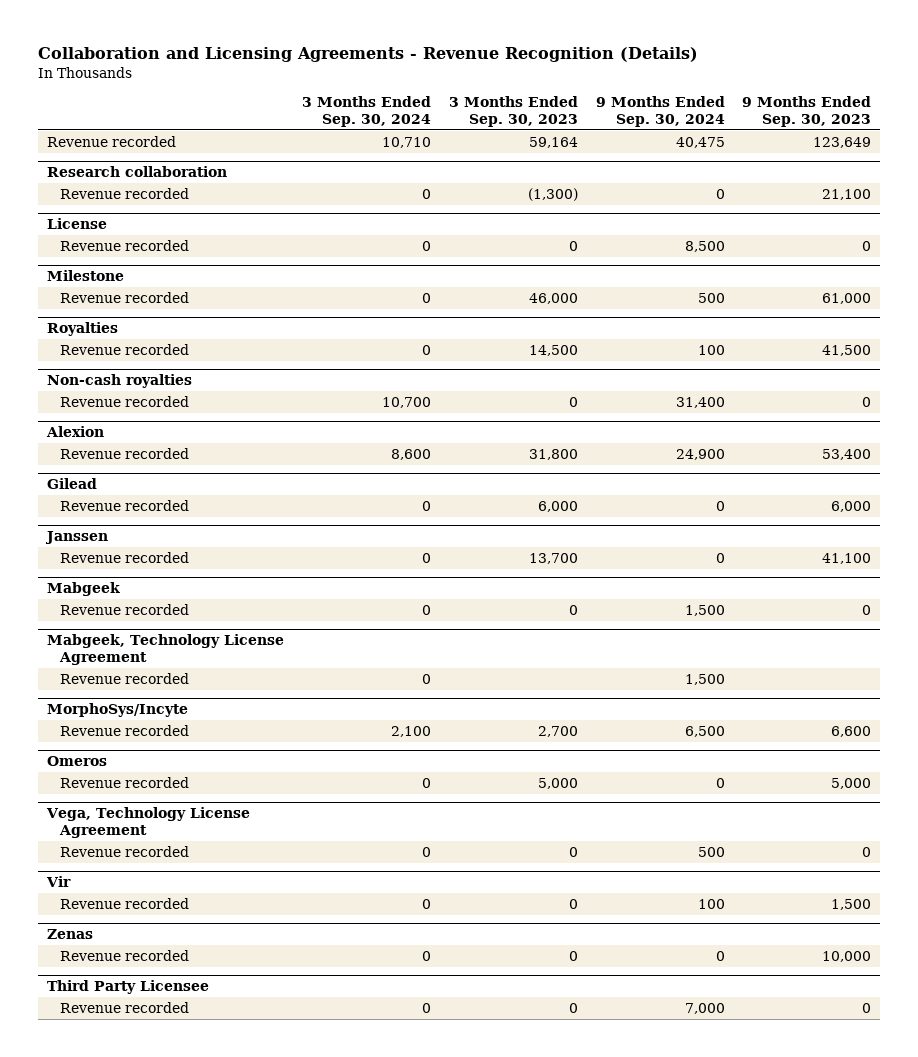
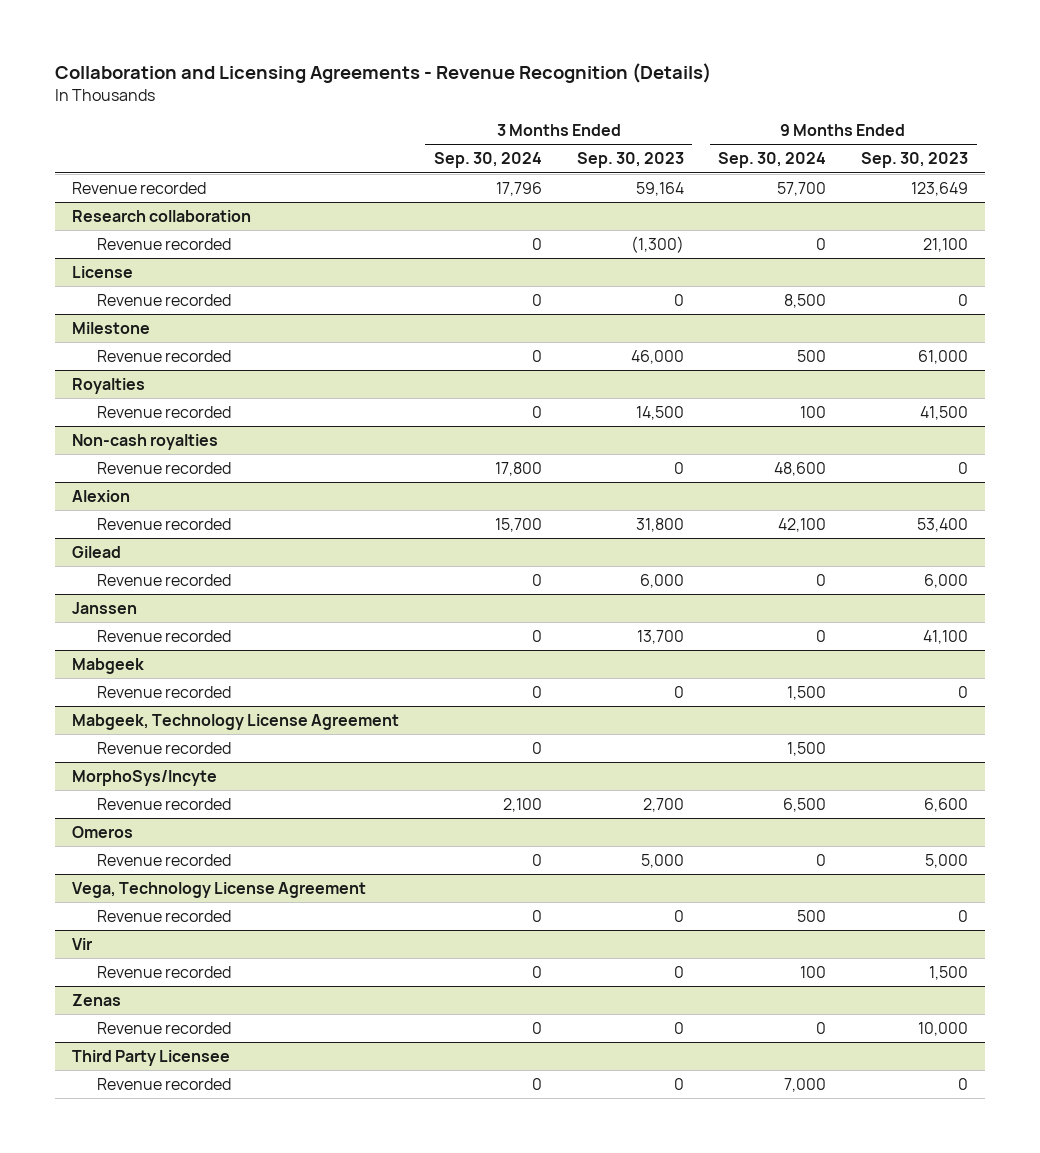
[381,136,431,148] 10,710 -> [495,181,542,196] 17,796
[675,136,725,148] 40,475 -> [777,181,827,196] 57,700
[381,396,431,408] 10,700 -> [494,461,542,476] 17,800
[675,396,725,408] 31,400 -> [774,461,827,476] 48,600
[390,448,431,460] 8,600 -> [494,517,542,532] 15,700
[675,448,725,460] 24,900 -> [778,517,827,532] 42,100

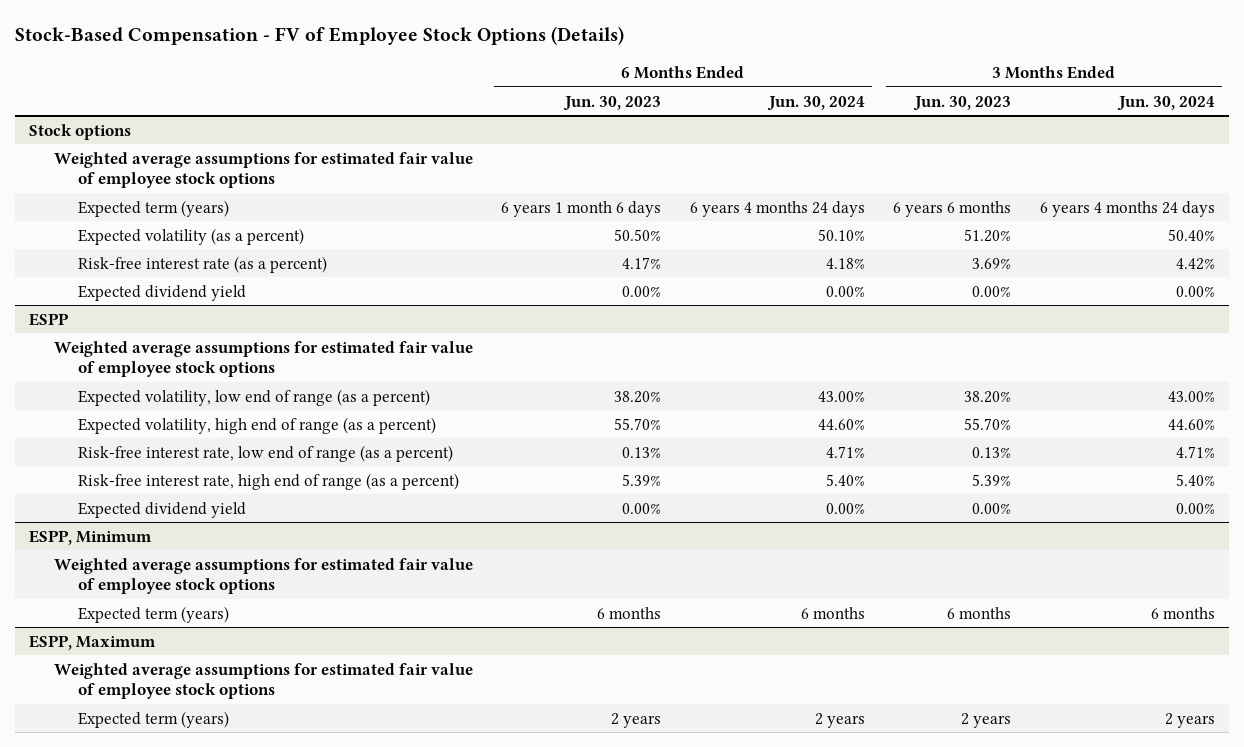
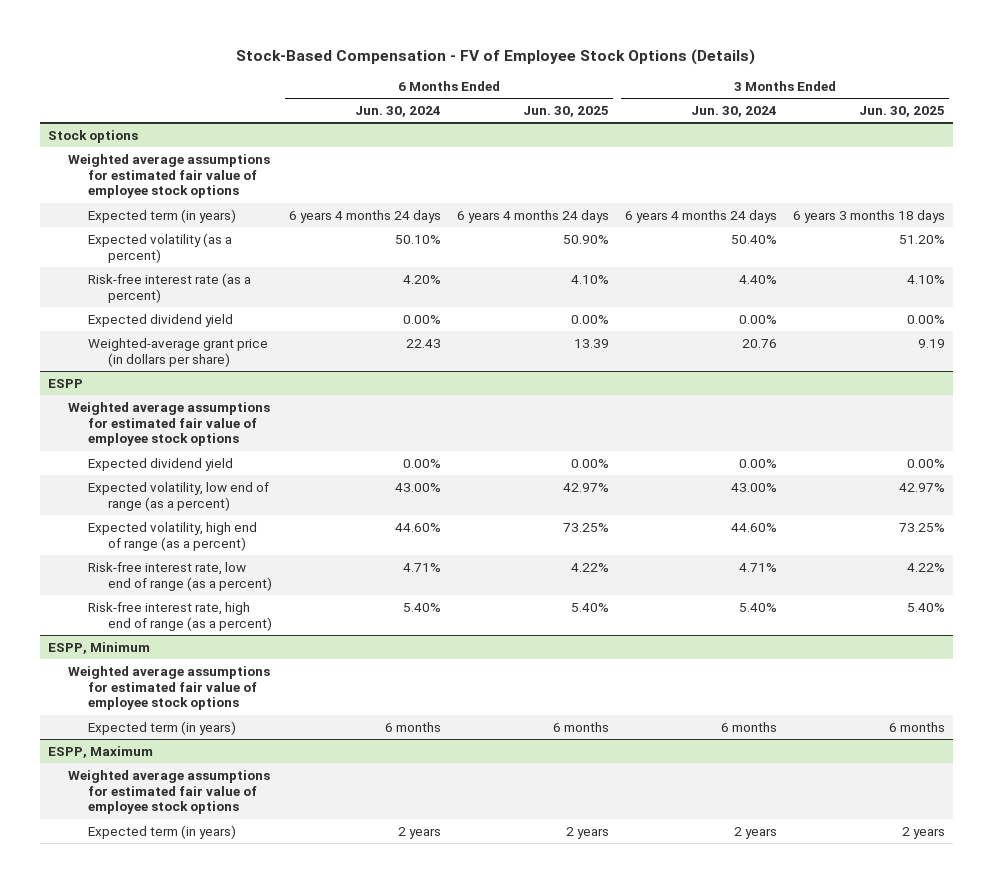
[563,95,662,111] Jun. 30, 2023 -> none
[913,95,1012,111] Jun. 30, 2023 -> none
none -> [522,105,609,117] Jun. 30, 2025
none -> [858,105,945,117] Jun. 30, 2025
[78,199,230,217] Expected term (years) -> [88,208,237,223] Expected term (in years)
[825,257,865,269] 4.18% -> [402,274,441,284] 4.20%
[1176,257,1216,270] 4.42% -> [738,274,777,284] 4.40%
none -> [88,337,269,367] Weighted-average grant price (in dollars per share)
[78,501,247,518] Expected dividend yield -> [88,457,234,471] Expected dividend yield
[78,605,230,623] Expected term (years) -> [88,720,237,735] Expected term (in years)
[78,710,230,728] Expected term (years) -> [88,824,237,839] Expected term (in years)

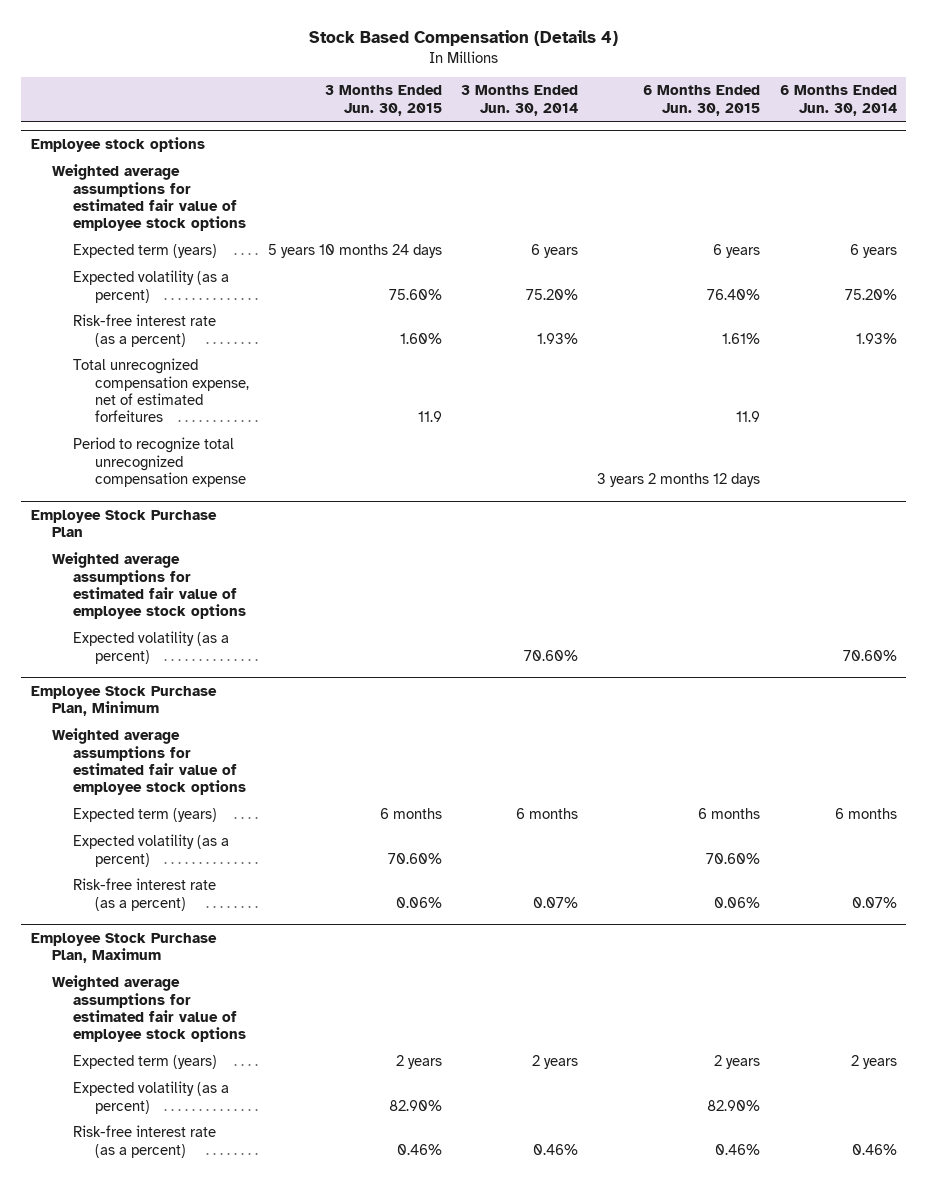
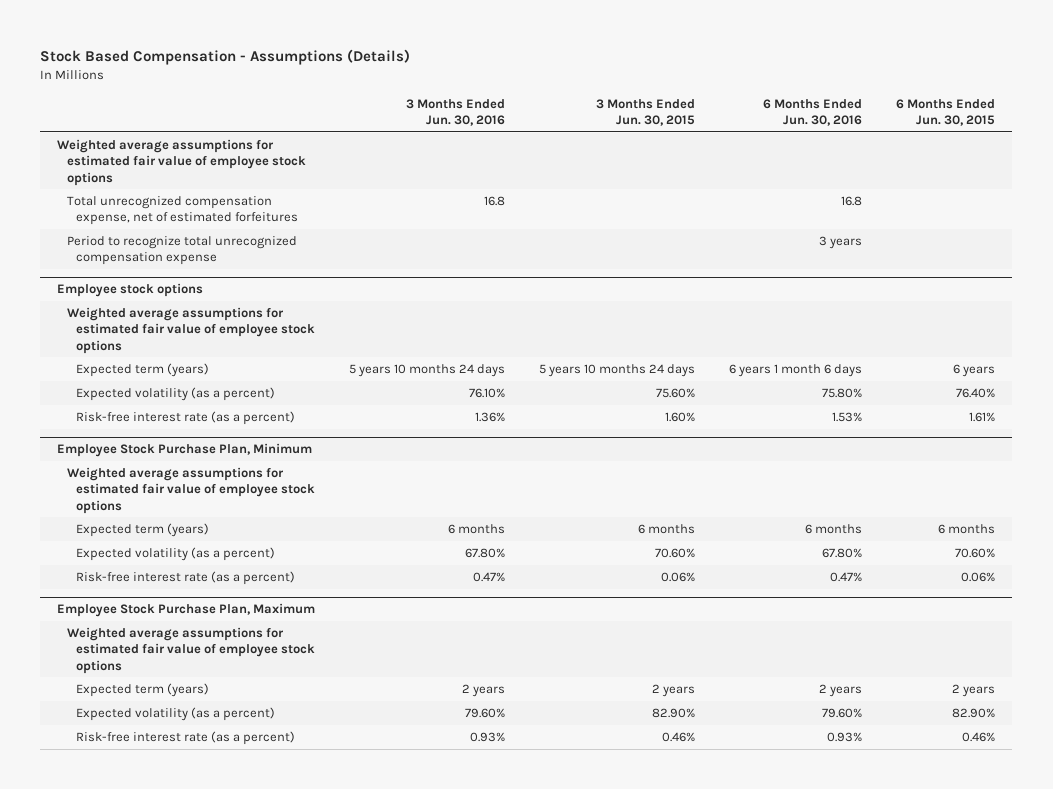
[308,30,618,47] Stock Based Compensation (Details 4) -> [40,48,411,65] Stock Based Compensation - Assumptions (Details)
[461,85,579,116] 3 Months Ended Jun. 30, 2014 -> none
[779,85,897,116] 6 Months Ended Jun. 30, 2014 -> none
none -> [406,98,506,127] 3 Months Ended Jun. 30, 2016
none -> [763,98,863,127] 6 Months Ended Jun. 30, 2016
none -> [57,138,306,186] Weighted average assumptions for estimated fair value of employee stock options
none -> [66,195,299,226] Total unrecognized compensation expense, net of estimated forfeitures
none -> [66,235,297,266] Period to recognize total unrecognized compensation expense
[73,358,249,423] Total unrecognized compensation expense, net of estimated forfeitures -> none
[73,437,246,487] Period to recognize total unrecognized compensation expense -> none
[30,510,217,538] Employee Stock Purchase Plan -> none
[52,552,247,620] Weighted average assumptions for estimated fair value of employee stock options -> none
[73,631,230,664] Expected volatility (as a percent) -> none

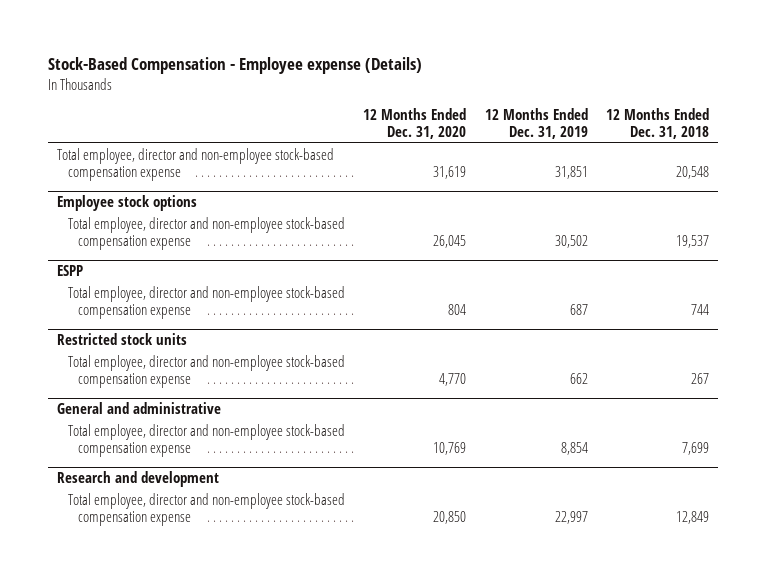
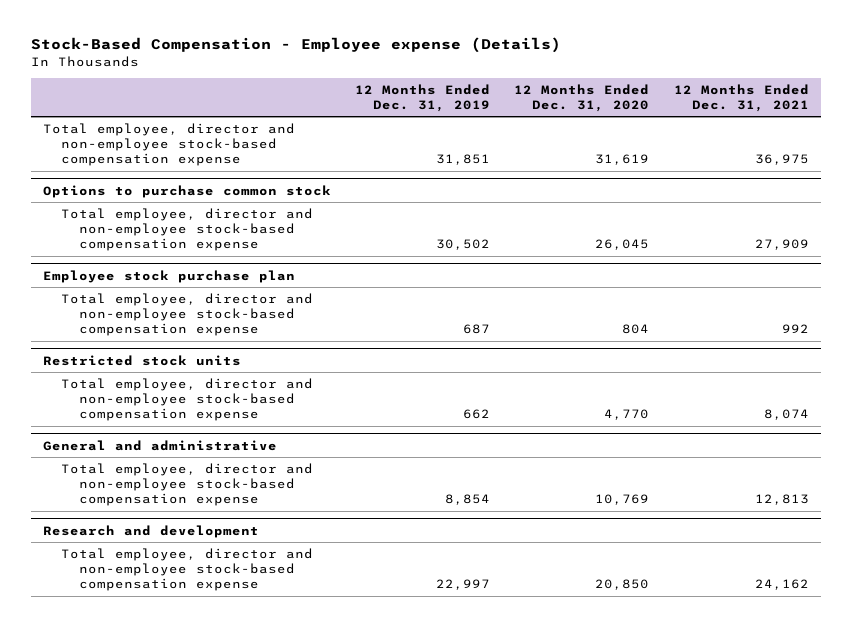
[606,107,710,139] 12 Months Ended Dec. 31, 2018 -> none
none -> [673,83,809,112] 12 Months Ended Dec. 31, 2021
[57,195,198,212] Employee stock options -> [42,184,331,198] Options to purchase common stock
[57,265,84,277] ESPP -> [42,269,295,283] Employee stock purchase plan

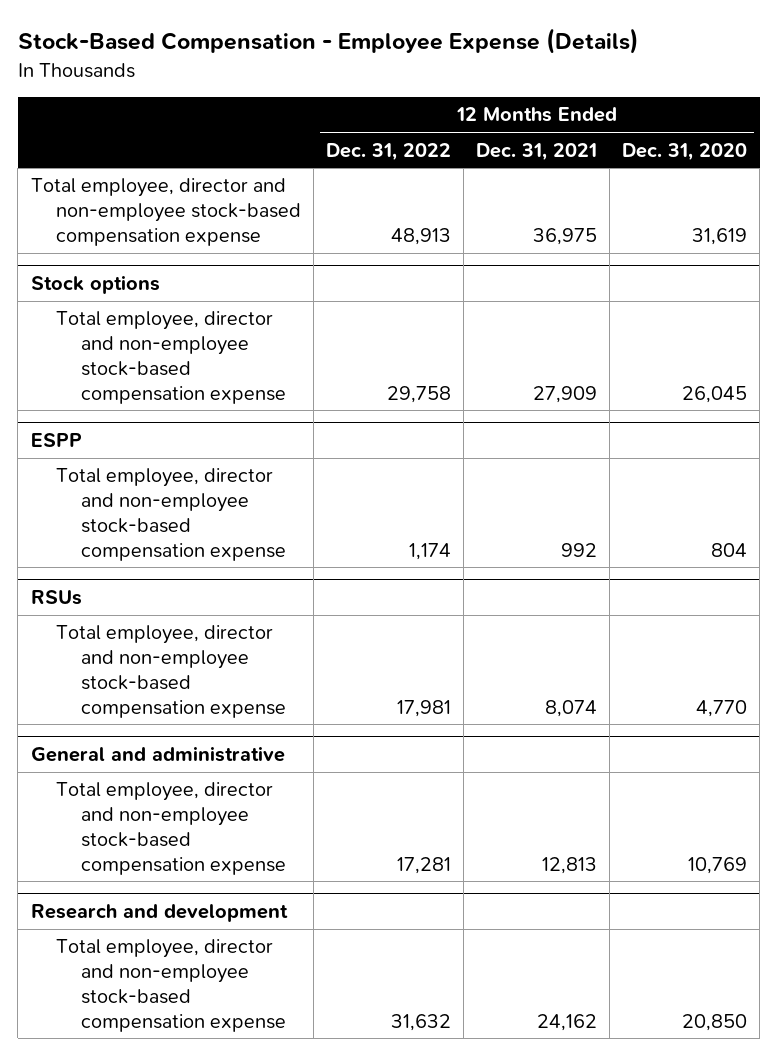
[30,37,561,54] Stock-Based Compensation - Employee expense (Details) -> [17,28,639,55] Stock-Based Compensation - Employee Expense (Details)
[355,83,491,112] 12 Months Ended Dec. 31, 2019 -> none
none -> [325,142,451,161] Dec. 31, 2022
[42,184,331,198] Options to purchase common stock -> [30,274,160,294] Stock options
[42,269,295,283] Employee stock purchase plan -> [30,432,82,447] ESPP
[42,354,241,366] Restricted stock units -> [30,589,82,605] RSUs

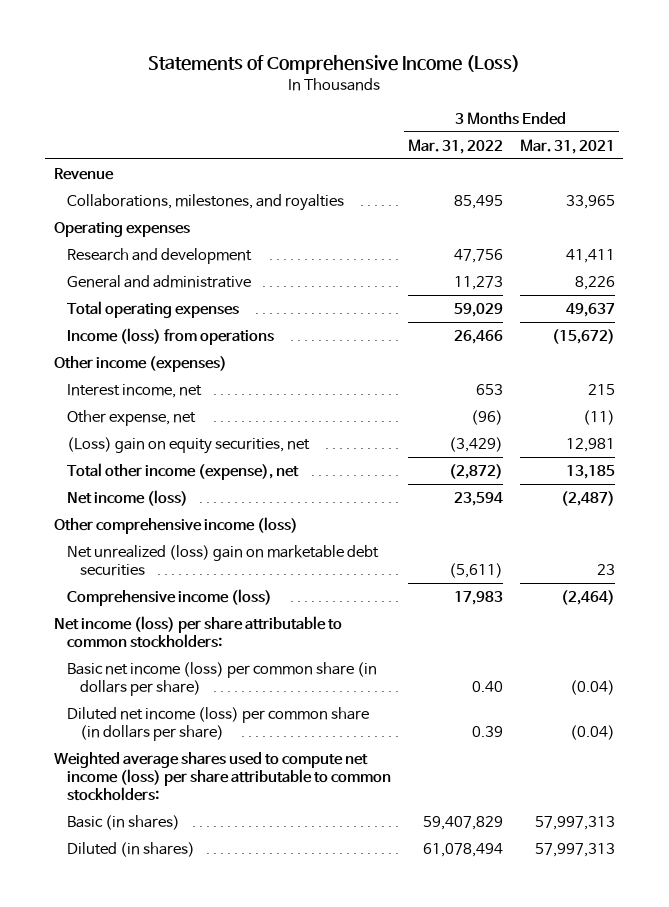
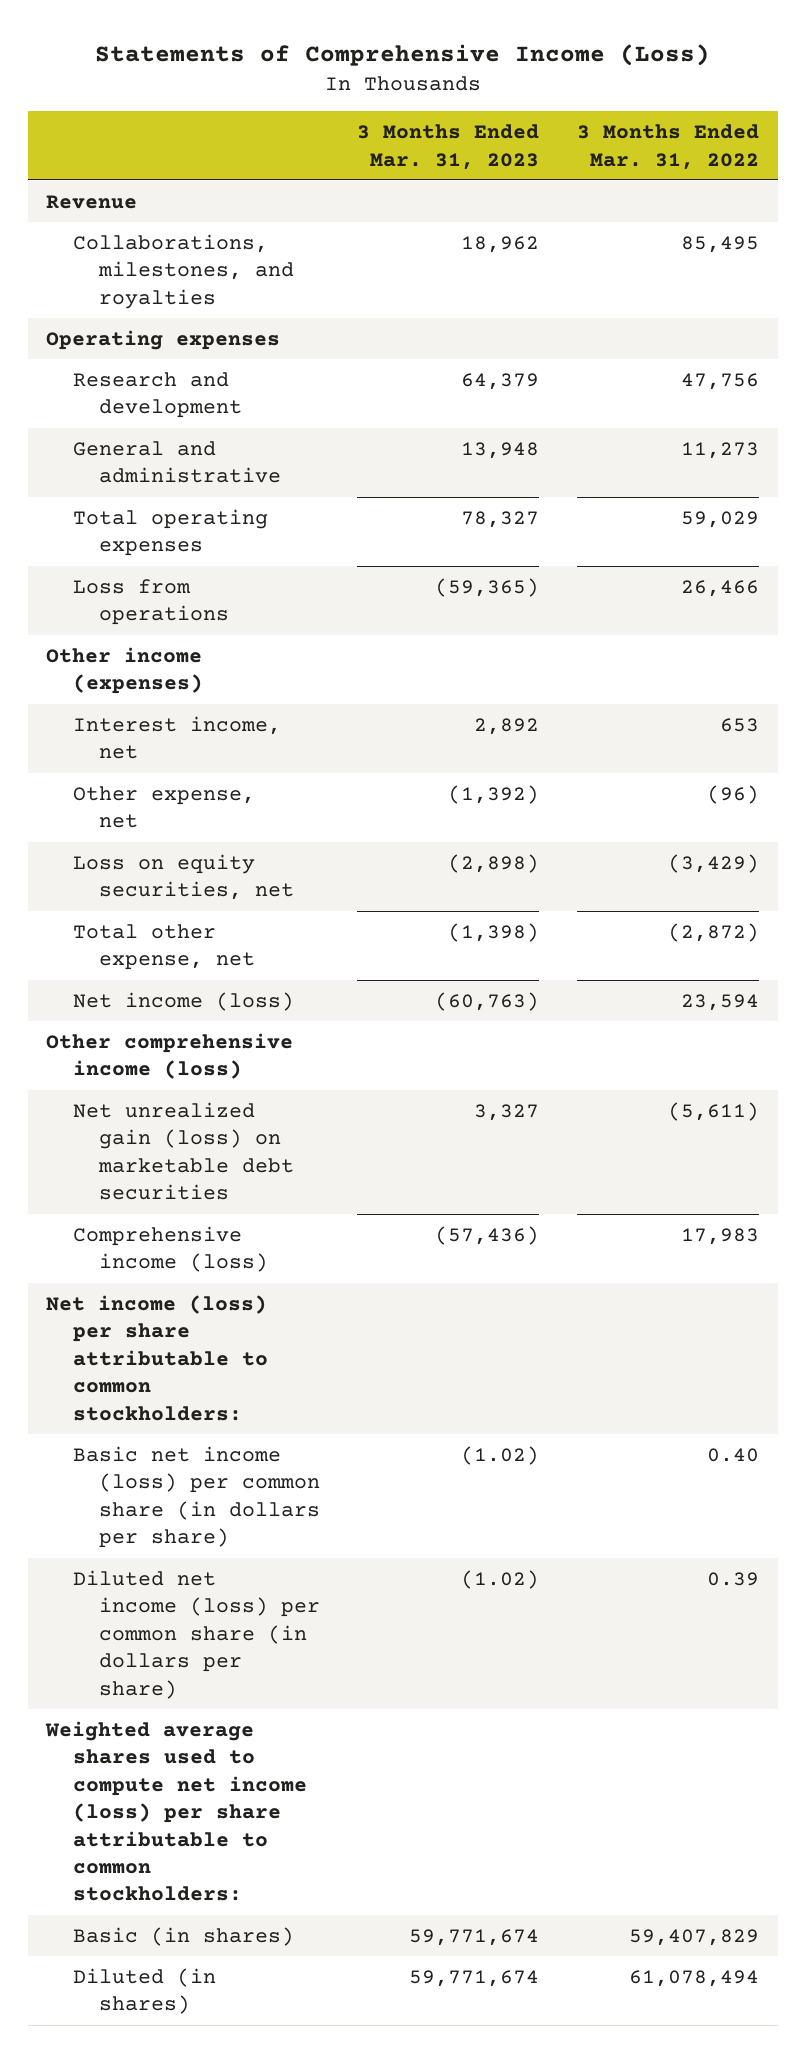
[519,138,615,154] Mar. 31, 2021 -> none
none -> [357,124,540,170] 3 Months Ended Mar. 31, 2023
[66,327,274,345] Income (loss) from operations -> [72,578,229,626] Loss from operations
[66,436,310,454] (Loss) gain on equity securities, net -> [72,853,294,901] Loss on equity securities, net
[66,462,299,480] Total other income (expense), net -> [72,923,255,971] Total other expense, net
[66,544,379,577] Net unrealized (loss) gain on marketable debt securities -> [72,1101,294,1201] Net unrealized gain (loss) on marketable debt securities

